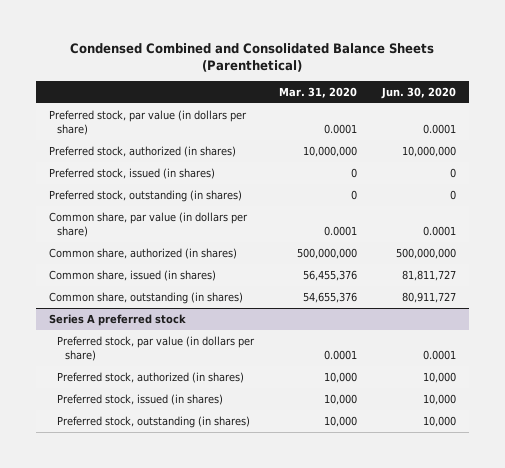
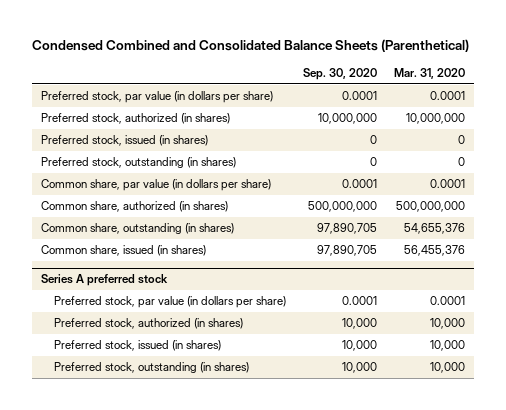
[381,87,457,100] Jun. 30, 2020 -> none
none -> [302,68,377,81] Sep. 30, 2020
[48,269,216,281] Common share, issued (in shares) -> [40,245,206,257] Common share, issued (in shares)

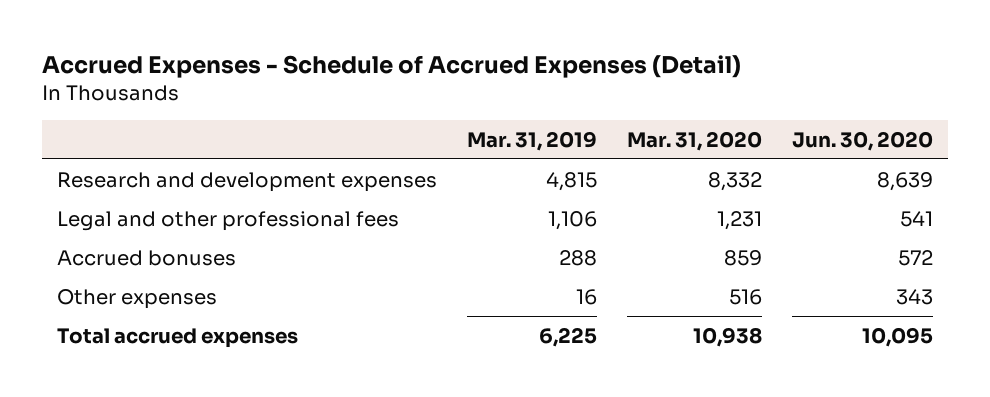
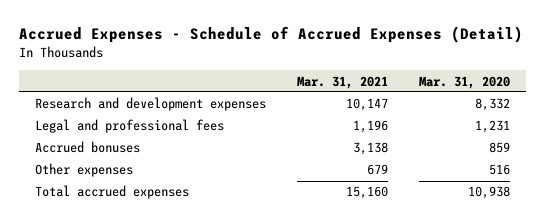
[466,130,597,151] Mar. 31, 2019 -> none
[791,130,933,151] Jun. 30, 2020 -> none
none -> [296,75,388,89] Mar. 31, 2021
[57,210,400,231] Legal and other professional fees -> [34,119,224,134] Legal and professional fees

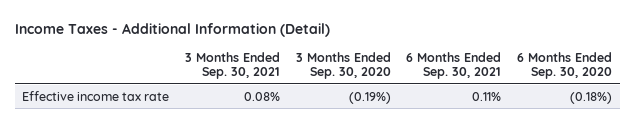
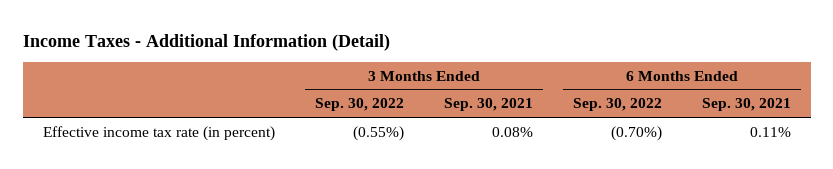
[295,51,391,80] 3 Months Ended Sep. 30, 2020 -> none
[517,51,613,80] 6 Months Ended Sep. 30, 2020 -> none
none -> [314,98,404,112] Sep. 30, 2022
none -> [572,98,662,112] Sep. 30, 2022
[22,90,170,101] Effective income tax rate -> [42,125,275,141] Effective income tax rate (in percent)

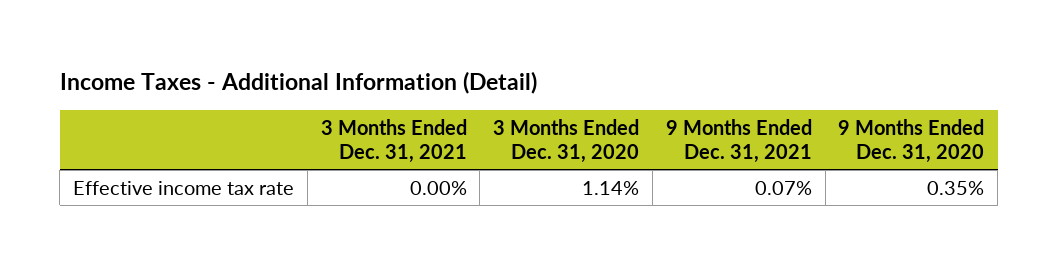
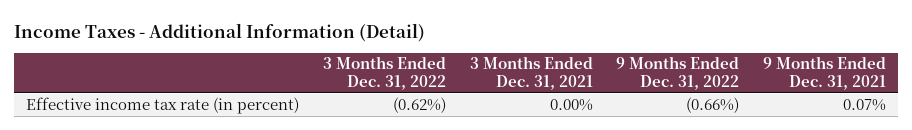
[493,118,640,164] 3 Months Ended Dec. 31, 2020 -> none
[838,118,985,164] 9 Months Ended Dec. 31, 2020 -> none
none -> [322,56,446,91] 3 Months Ended Dec. 31, 2022
none -> [616,56,740,91] 9 Months Ended Dec. 31, 2022
[72,180,294,195] Effective income tax rate -> [26,97,300,115] Effective income tax rate (in percent)

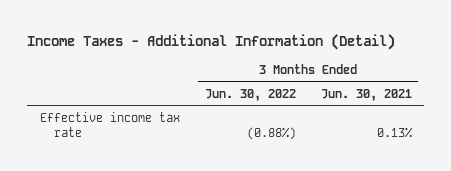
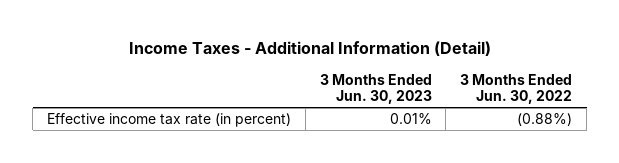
[320,88,412,101] Jun. 30, 2021 -> none
none -> [319,73,432,105] 3 Months Ended Jun. 30, 2023
[39,112,180,137] Effective income tax rate -> [46,113,291,128] Effective income tax rate (in percent)

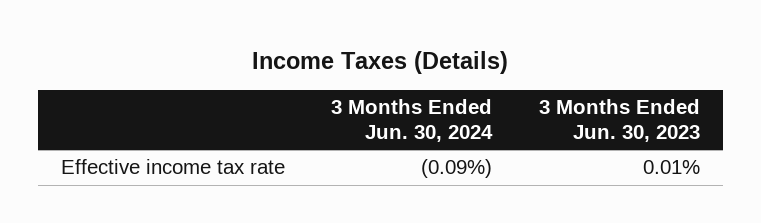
[128,41,491,57] Income Taxes - Additional Information (Detail) -> [252,51,509,75] Income Taxes (Details)
[460,73,573,105] 3 Months Ended Jun. 30, 2022 -> none
none -> [331,99,494,142] 3 Months Ended Jun. 30, 2024
[46,113,291,128] Effective income tax rate (in percent) -> [60,159,285,175] Effective income tax rate

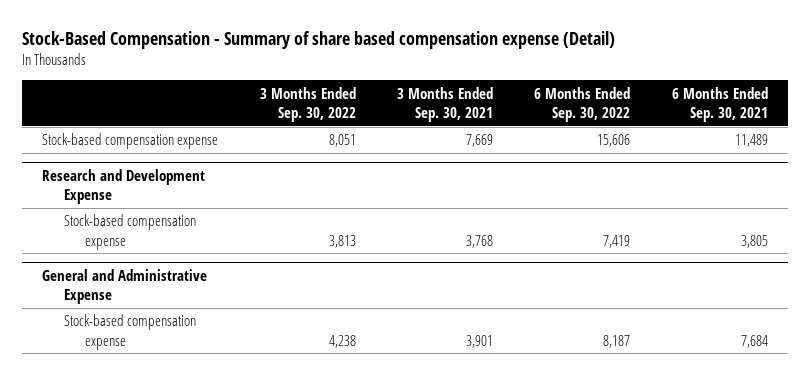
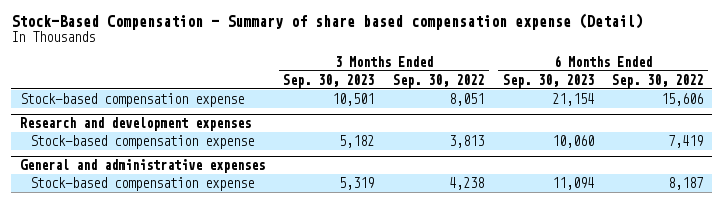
[397,86,494,123] 3 Months Ended Sep. 30, 2021 -> none
[671,86,768,123] 6 Months Ended Sep. 30, 2021 -> none
none -> [283,73,375,88] Sep. 30, 2023
none -> [502,73,594,88] Sep. 30, 2023
[42,168,206,205] Research and Development Expense -> [19,117,251,132] Research and development expenses
[42,268,208,305] General and Administrative Expense -> [19,159,265,174] General and administrative expenses

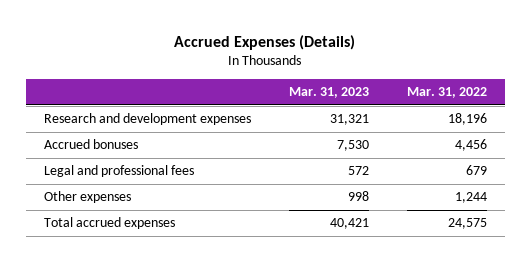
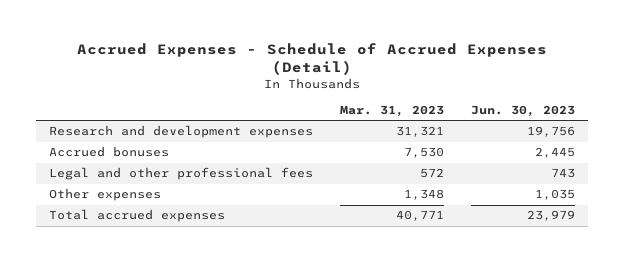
[174,34,356,50] Accrued Expenses (Details) -> [76,42,547,76] Accrued Expenses - Schedule of Accrued Expenses (Detail)
[406,87,487,99] Mar. 31, 2022 -> none
none -> [470,105,575,118] Jun. 30, 2023
[44,165,195,178] Legal and professional fees -> [49,167,314,181] Legal and other professional fees
[347,191,369,202] 998 -> [403,189,444,201] 1,348
[329,218,369,230] 40,421 -> [395,210,444,222] 40,771

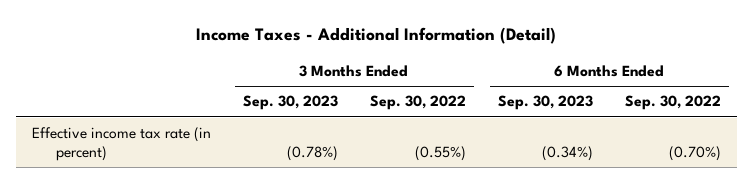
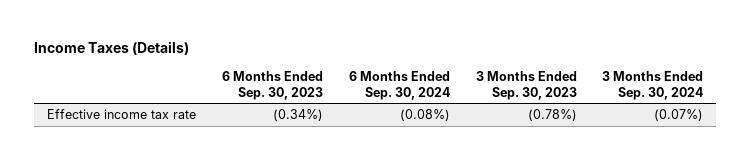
[196,26,557,44] Income Taxes - Additional Information (Detail) -> [34,41,190,56] Income Taxes (Details)
[369,95,466,111] Sep. 30, 2022 -> none
[624,95,721,111] Sep. 30, 2022 -> none
none -> [348,70,450,100] 6 Months Ended Sep. 30, 2024
none -> [602,70,704,100] 3 Months Ended Sep. 30, 2024
[31,127,211,162] Effective income tax rate (in percent) -> [47,109,197,120] Effective income tax rate

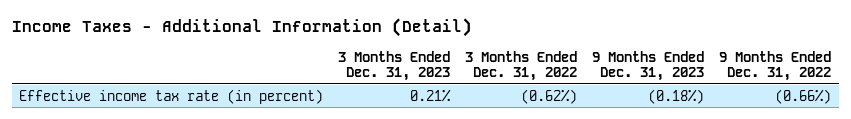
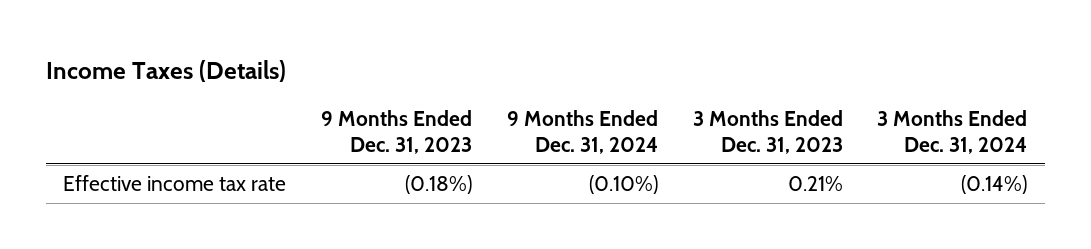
[11,18,472,38] Income Taxes - Additional Information (Detail) -> [45,59,286,82] Income Taxes (Details)
[465,50,578,82] 3 Months Ended Dec. 31, 2022 -> none
[719,50,832,82] 9 Months Ended Dec. 31, 2022 -> none
none -> [506,110,658,155] 9 Months Ended Dec. 31, 2024
none -> [877,110,1028,155] 3 Months Ended Dec. 31, 2024
[19,88,324,104] Effective income tax rate (in percent) -> [63,175,287,192] Effective income tax rate

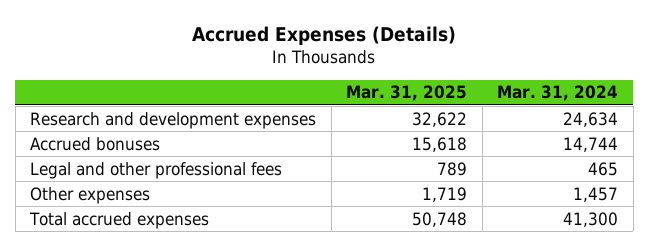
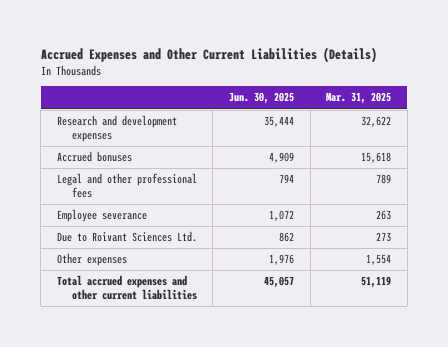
[192,26,457,46] Accrued Expenses (Details) -> [40,46,377,63] Accrued Expenses and Other Current Liabilities (Details)
[497,85,619,102] Mar. 31, 2024 -> none
none -> [229,92,295,105] Jun. 30, 2025
[29,211,210,229] Total accrued expenses -> none
none -> [56,209,147,223] Employee severance
none -> [56,231,197,243] Due to Roivant Sciences Ltd.
[422,186,468,202] 1,719 -> [366,254,392,266] 1,554
none -> [56,275,197,300] Total accrued expenses and other current liabilities

